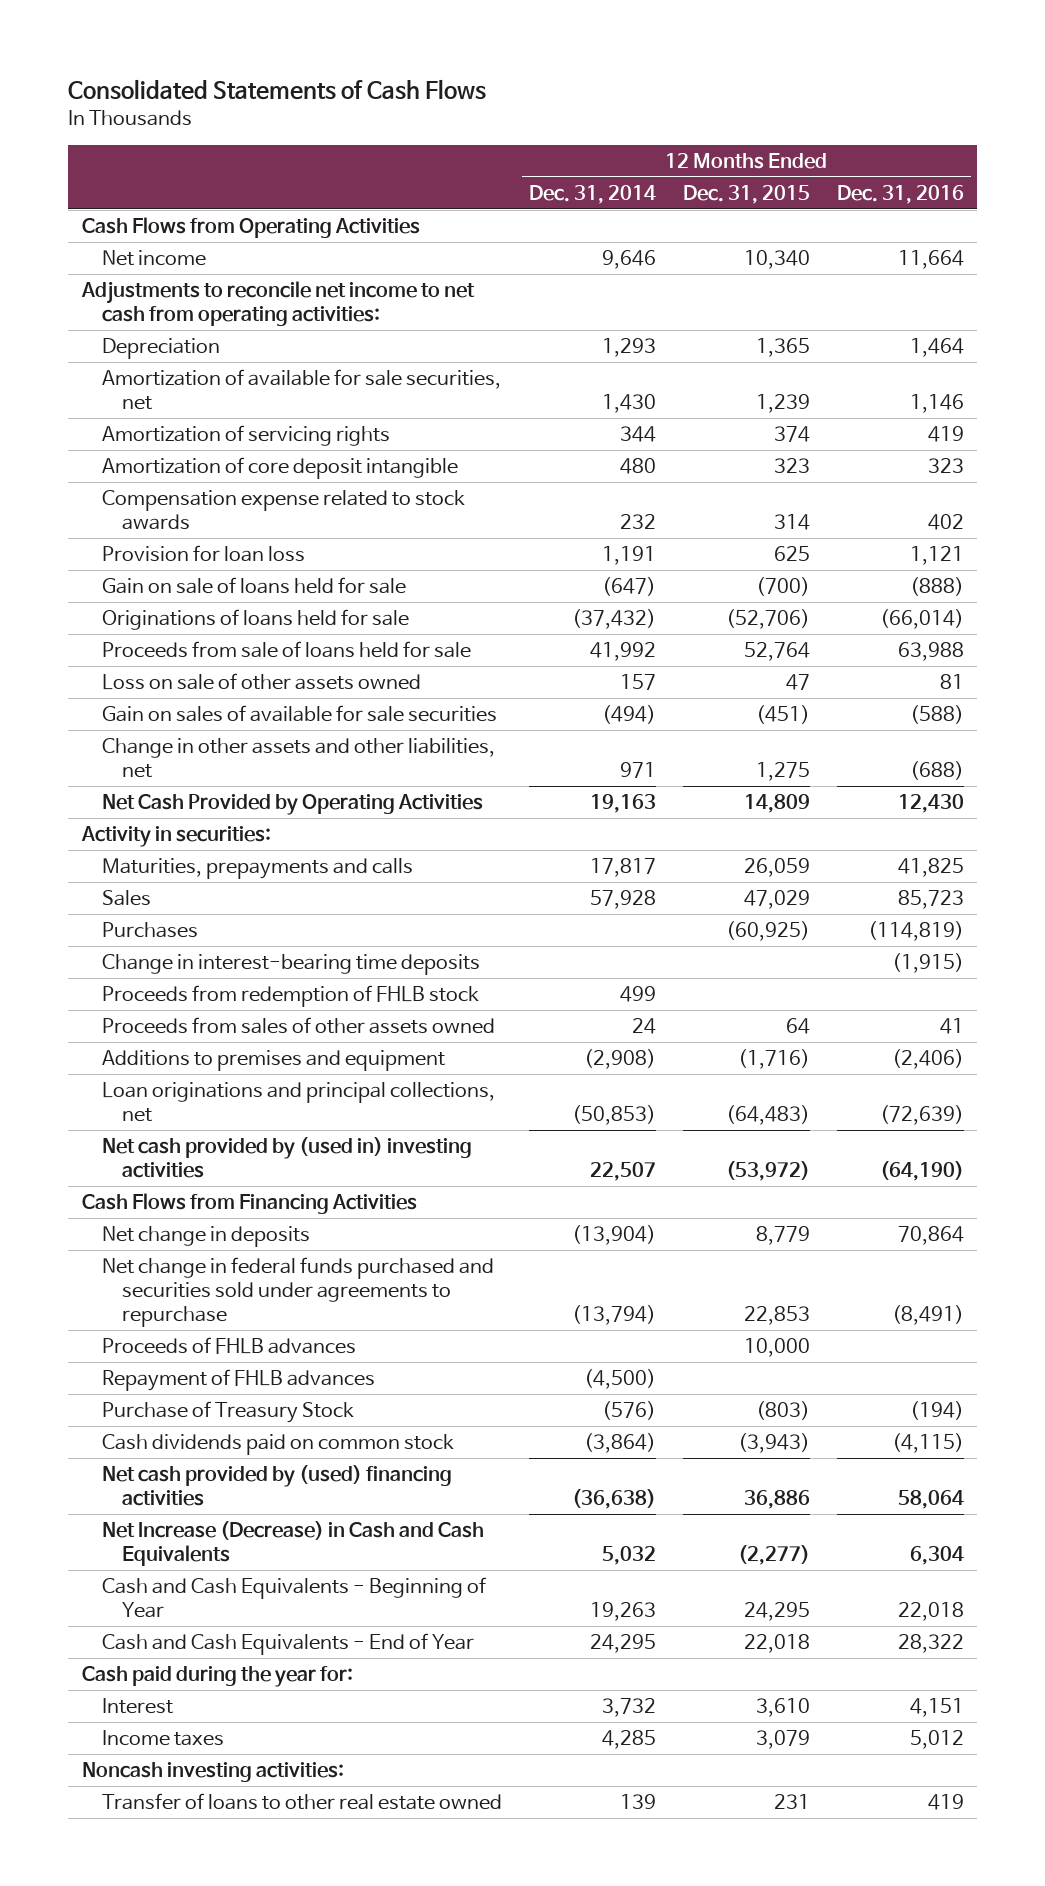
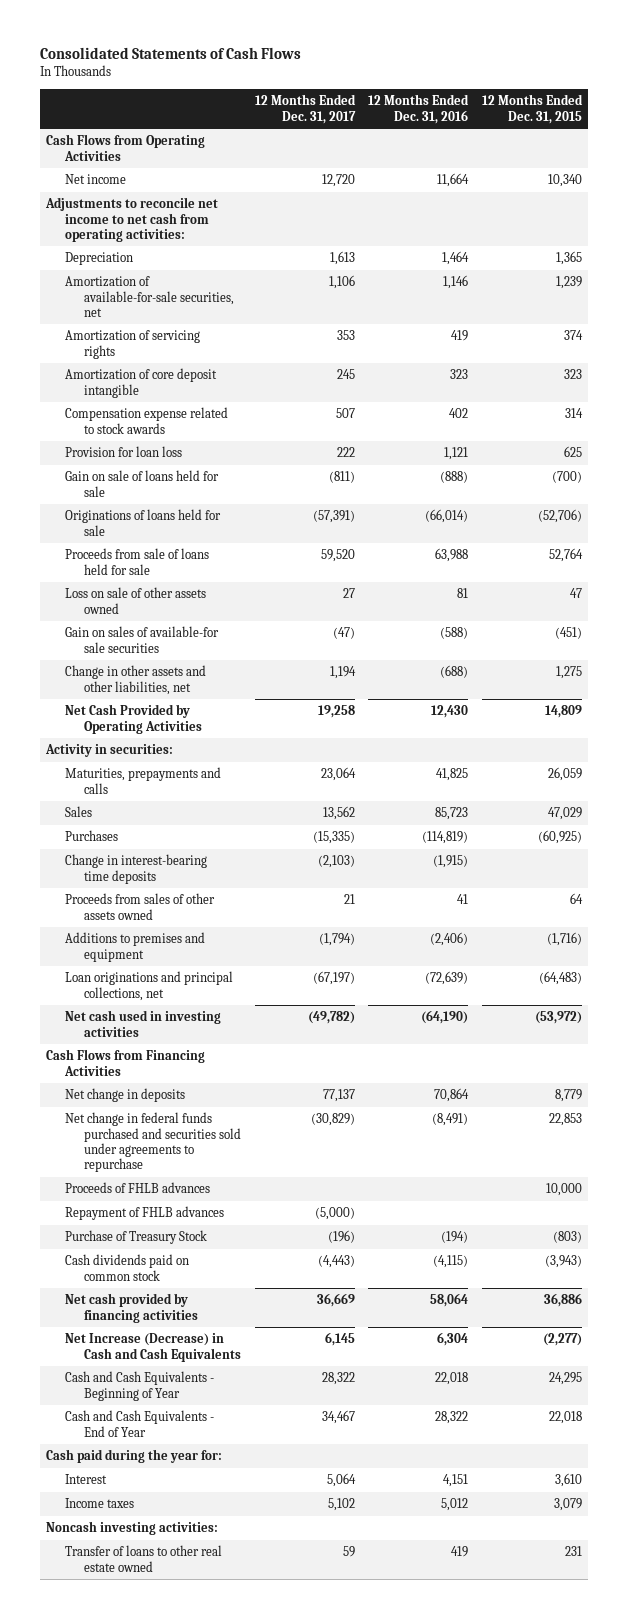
[528,184,656,204] Dec. 31, 2014 -> none
none -> [254,94,356,124] 12 Months Ended Dec. 31, 2017
[101,369,501,411] Amortization of available for sale securities, net -> [65,276,235,317] Amortization of available-for-sale securities, net
[101,705,497,723] Gain on sales of available for sale securities -> [65,626,220,653] Gain on sales of available-for sale securities
[101,985,479,1008] Proceeds from redemption of FHLB stock -> none
[101,1137,472,1179] Net cash provided by (used in) investing activities -> [65,1010,222,1037] Net cash used in investing activities
[101,1465,452,1507] Net cash provided by (used) financing activities -> [65,1293,199,1323] Net cash provided by financing activities

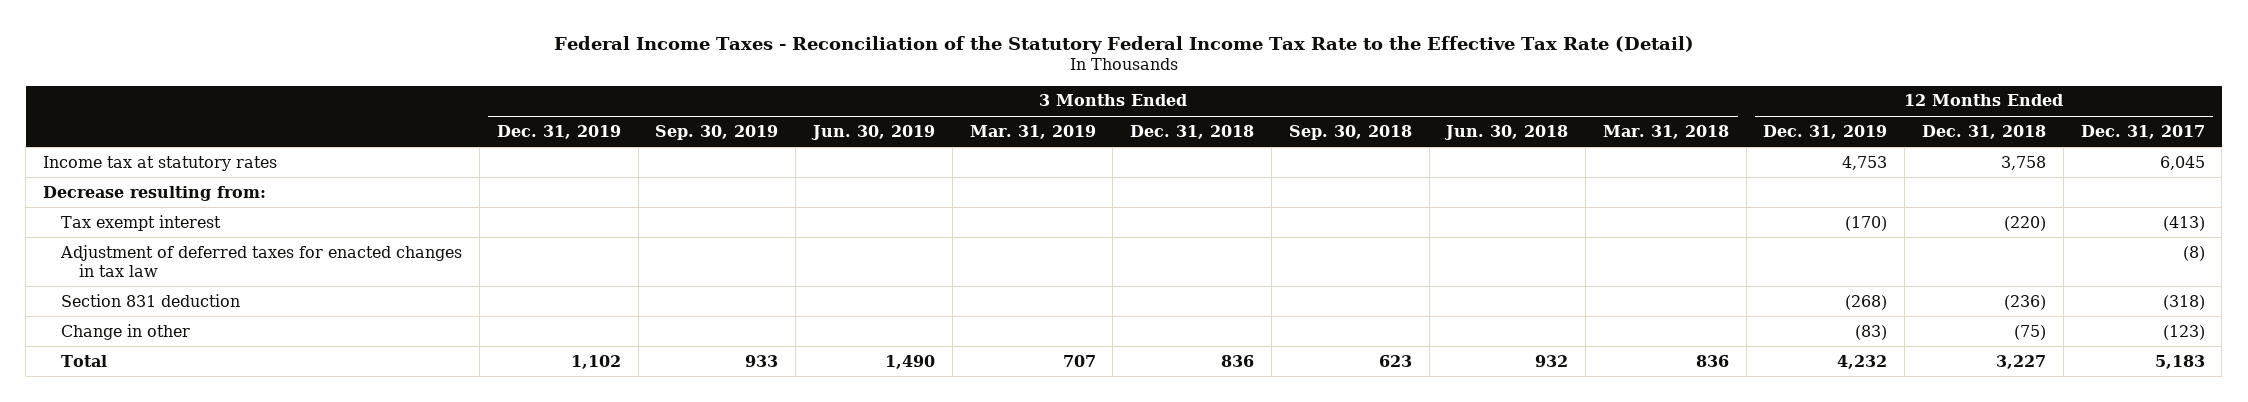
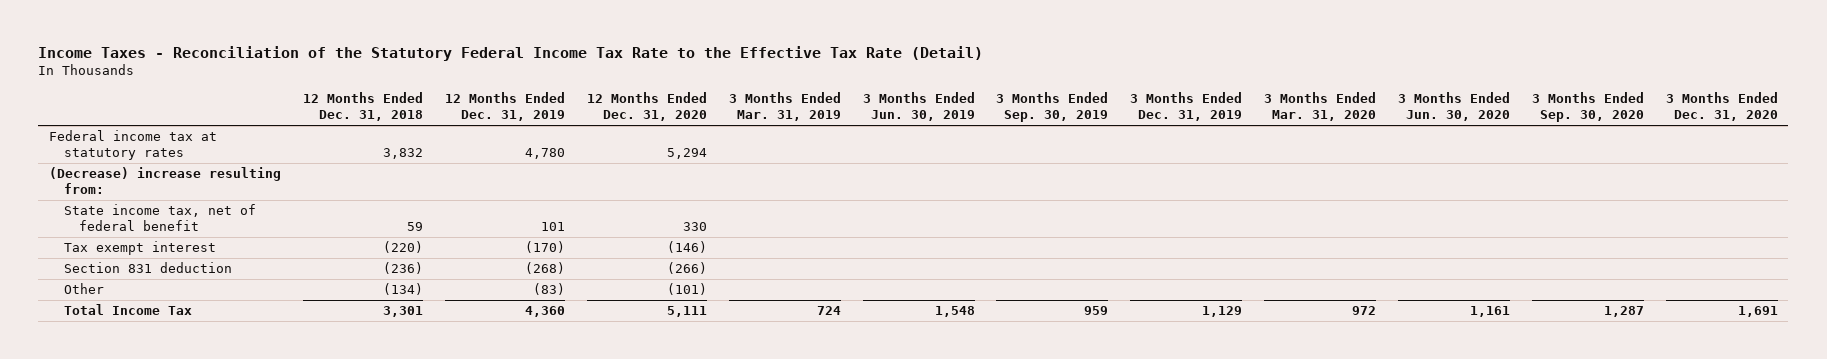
[553,35,1694,54] Federal Income Taxes - Reconciliation of the Statutory Federal Income Tax Rate to the Effective Tax Rate (Detail) -> [38,46,984,62] Income Taxes - Reconciliation of the Statutory Federal Income Tax Rate to the Effective Tax Rate (Detail)
[1130,124,1255,139] Dec. 31, 2018 -> none
[1288,124,1412,140] Sep. 30, 2018 -> none
[1444,124,1569,140] Jun. 30, 2018 -> none
[1602,124,1729,139] Mar. 31, 2018 -> none
[2080,124,2205,139] Dec. 31, 2017 -> none
none -> [586,92,707,122] 12 Months Ended Dec. 31, 2020
none -> [1264,92,1377,122] 3 Months Ended Mar. 31, 2020
none -> [1397,92,1510,122] 3 Months Ended Jun. 30, 2020
none -> [1531,92,1644,123] 3 Months Ended Sep. 30, 2020
none -> [1665,92,1778,122] 3 Months Ended Dec. 31, 2020
[43,155,278,171] Income tax at statutory rates -> [49,130,218,161] Federal income tax at statutory rates
[1842,155,1888,170] 4,753 -> [524,148,565,160] 4,780
[2001,155,2047,170] 3,758 -> [383,148,424,160] 3,832
[43,185,267,201] Decrease resulting from: -> [49,167,282,195] (Decrease) increase resulting from:
none -> [64,204,257,232] State income tax, net of federal benefit
[60,244,463,277] Adjustment of deferred taxes for enacted changes in tax law -> none
[61,323,191,340] Change in other -> [64,283,105,295] Other
[2014,324,2047,340] (75) -> [383,283,424,296] (134)
[61,354,108,367] Total -> [64,304,193,316] Total Income Tax
[570,354,621,369] 1,102 -> [1202,306,1243,318] 1,129
[745,354,779,367] 933 -> [1084,306,1109,316] 959
[884,354,935,369] 1,490 -> [934,306,975,318] 1,548
[1062,354,1096,367] 707 -> [816,306,841,316] 724
[1837,354,1888,369] 4,232 -> [524,306,565,318] 4,360
[1996,354,2047,369] 3,227 -> [383,306,424,318] 3,301

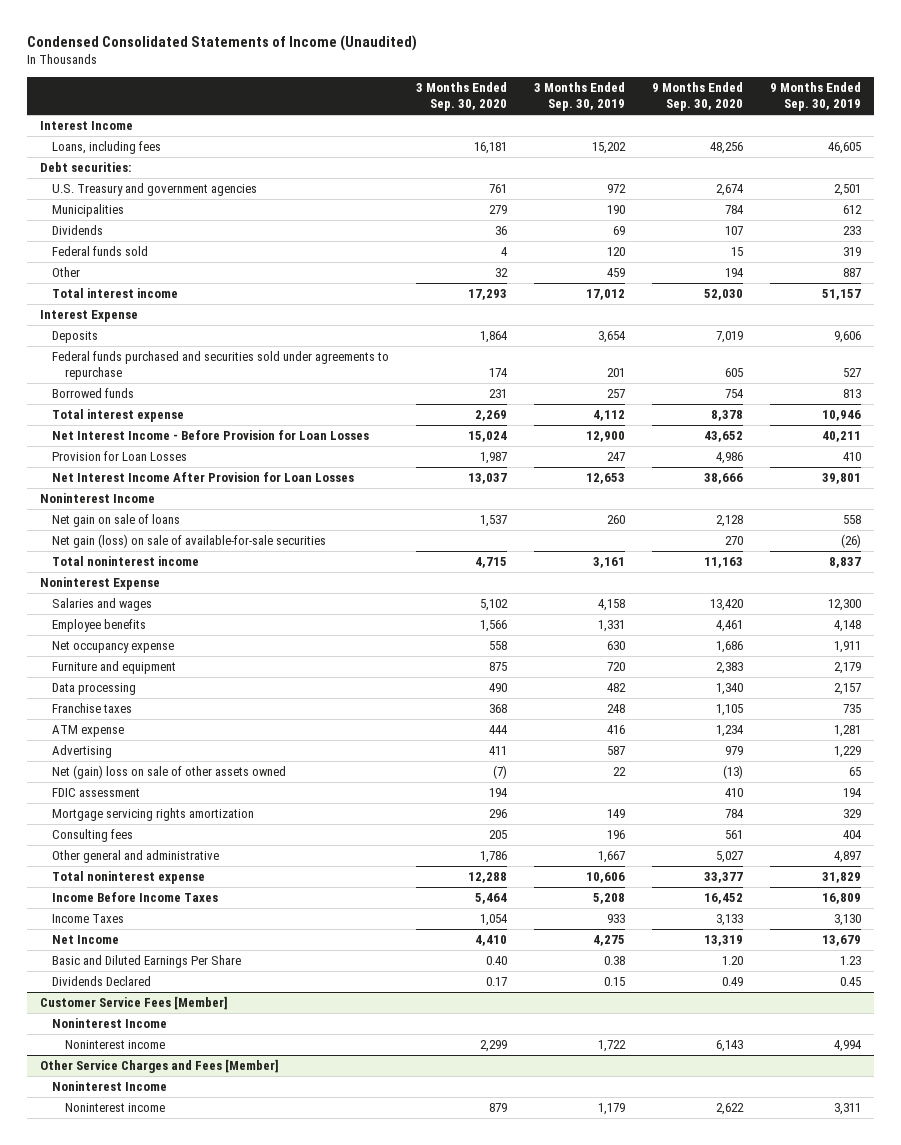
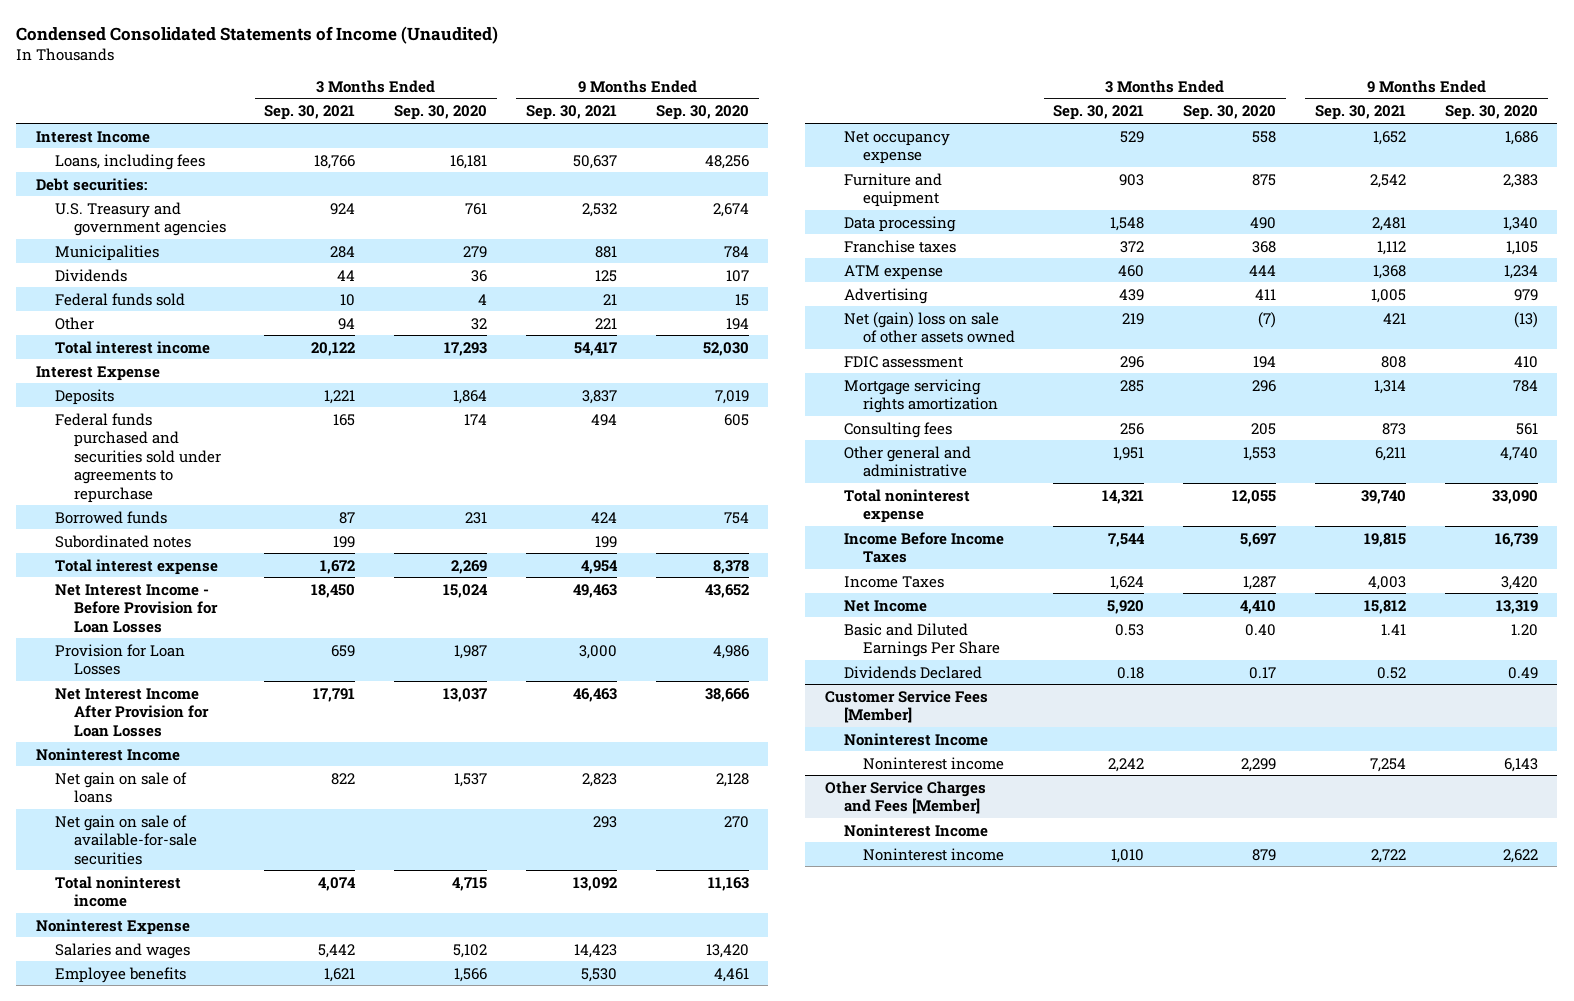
[534,81,626,112] 3 Months Ended Sep. 30, 2019 -> none
[769,81,861,112] 9 Months Ended Sep. 30, 2019 -> none
none -> [264,105,356,121] Sep. 30, 2021
none -> [526,105,618,121] Sep. 30, 2021
none -> [54,534,191,548] Subordinated notes
[52,534,327,549] Net gain (loss) on sale of available-for-sale securities -> [54,814,197,865] Net gain on sale of available-for-sale securities
[480,851,508,864] 1,786 -> [1243,446,1277,461] 1,553
[715,851,743,864] 5,027 -> [1499,446,1538,461] 4,740
[468,872,508,884] 12,288 -> [1232,489,1277,504] 12,055
[703,872,743,884] 33,377 -> [1491,489,1538,504] 33,090
[475,893,508,905] 5,464 -> [1240,532,1277,547] 5,697
[703,893,743,905] 16,452 -> [1494,532,1538,547] 16,739
[480,914,509,927] 1,054 -> [1243,575,1277,590] 1,287
[715,914,743,927] 3,133 -> [1500,575,1538,590] 3,420

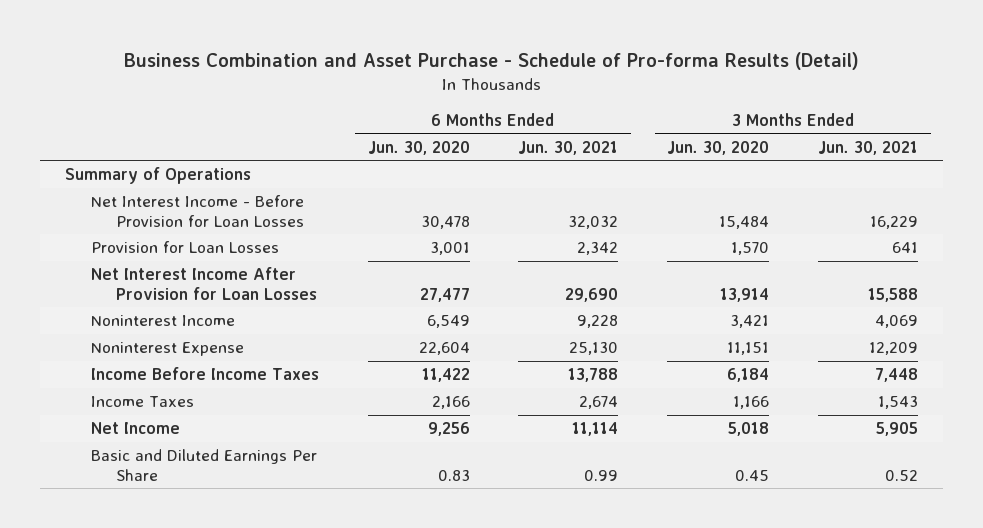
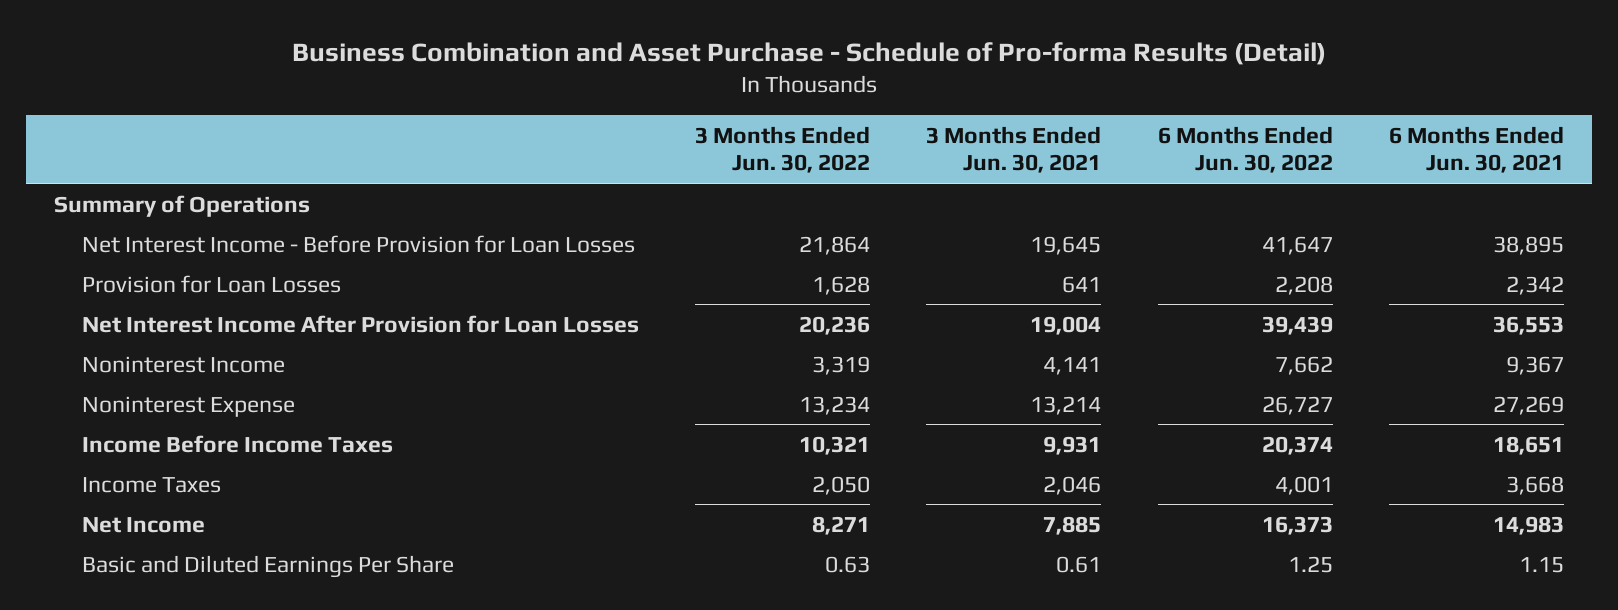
[367,140,470,155] Jun. 30, 2020 -> none
[667,140,770,155] Jun. 30, 2020 -> none
none -> [695,125,871,174] 3 Months Ended Jun. 30, 2022
none -> [1157,125,1333,174] 6 Months Ended Jun. 30, 2022
[568,215,619,229] 32,032 -> [1493,235,1565,255] 38,895
[870,215,919,229] 16,229 -> [1030,235,1102,255] 19,645
[565,287,619,302] 29,690 -> [1493,315,1565,335] 36,553
[868,287,919,302] 15,588 -> [1030,315,1102,335] 19,004
[577,315,619,329] 9,228 -> [1506,355,1565,375] 9,367
[875,315,919,329] 4,069 -> [1043,356,1102,375] 4,141
[569,342,619,356] 25,130 -> [1493,395,1565,415] 27,269
[869,342,919,356] 12,209 -> [1030,395,1102,415] 13,214
[568,368,619,383] 13,788 -> [1493,435,1565,455] 18,651
[875,368,919,383] 7,448 -> [1043,435,1102,455] 9,931
[579,396,619,410] 2,674 -> [1506,475,1565,495] 3,668
[878,396,919,410] 1,543 -> [1043,475,1102,495] 2,046
[572,422,619,437] 11,114 -> [1493,515,1565,535] 14,983
[876,422,919,437] 5,905 -> [1043,515,1102,535] 7,885
[584,469,619,481] 0.99 -> [1519,556,1565,573] 1.15
[885,469,919,481] 0.52 -> [1056,555,1102,573] 0.61

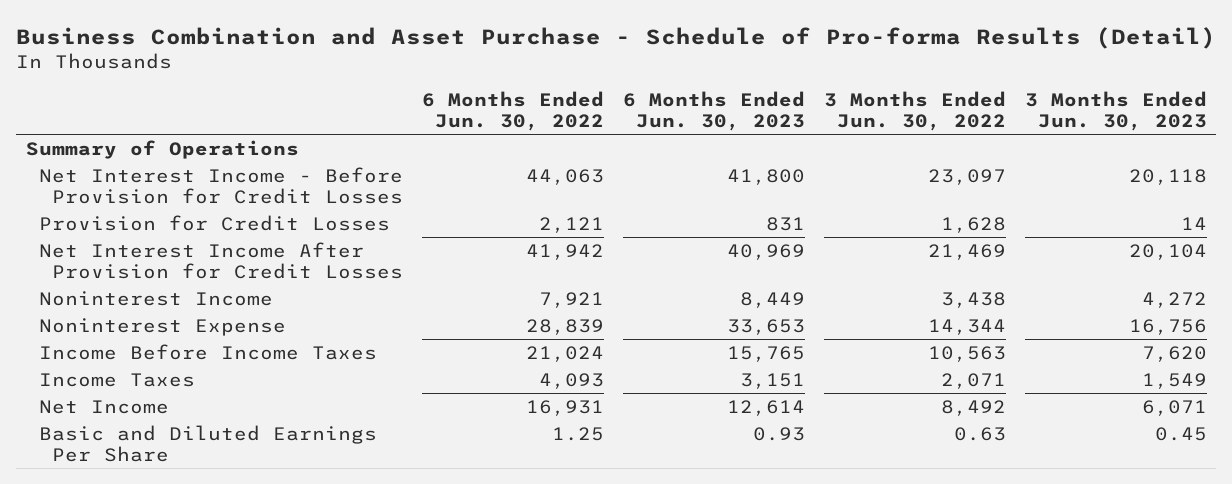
[926,125,1102,174] 3 Months Ended Jun. 30, 2021 -> none
[1389,125,1565,174] 6 Months Ended Jun. 30, 2021 -> none
none -> [623,91,806,131] 6 Months Ended Jun. 30, 2023
none -> [1024,91,1207,131] 3 Months Ended Jun. 30, 2023
[81,234,635,253] Net Interest Income - Before Provision for Loan Losses -> [38,166,404,204] Net Interest Income - Before Provision for Credit Losses
[799,235,871,255] 21,864 -> [927,168,1006,185] 23,097
[1261,235,1333,255] 41,647 -> [526,168,605,185] 44,063
[81,274,341,293] Provision for Loan Losses -> [38,214,390,231] Provision for Credit Losses
[1274,275,1333,295] 2,208 -> [539,216,605,233] 2,121
[81,314,639,333] Net Interest Income After Provision for Loan Losses -> [38,241,404,279] Net Interest Income After Provision for Credit Losses
[799,315,871,335] 20,236 -> [927,243,1006,260] 21,469
[1261,315,1333,335] 39,439 -> [526,243,605,260] 41,942
[812,355,871,375] 3,319 -> [940,291,1006,308] 3,438
[1274,355,1333,375] 7,662 -> [539,291,605,308] 7,921
[799,395,871,415] 13,234 -> [927,318,1006,335] 14,344
[1261,395,1333,415] 26,727 -> [526,318,605,335] 28,839
[799,435,871,455] 10,321 -> [927,345,1006,362] 10,563
[1261,435,1333,455] 20,374 -> [526,345,605,362] 21,024
[812,475,871,495] 2,050 -> [940,372,1006,389] 2,071
[1274,475,1333,495] 4,001 -> [539,372,605,389] 4,093
[812,515,871,535] 8,271 -> [940,399,1006,416] 8,492
[1261,515,1333,535] 16,373 -> [526,399,605,416] 16,931

